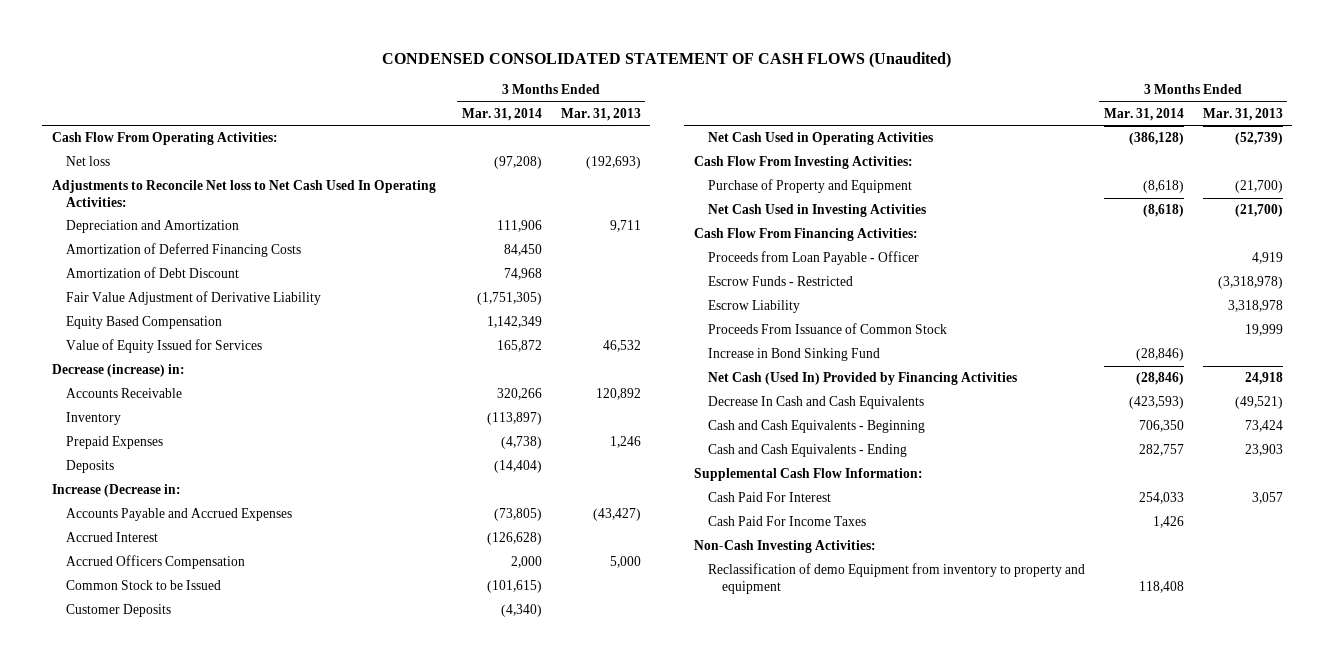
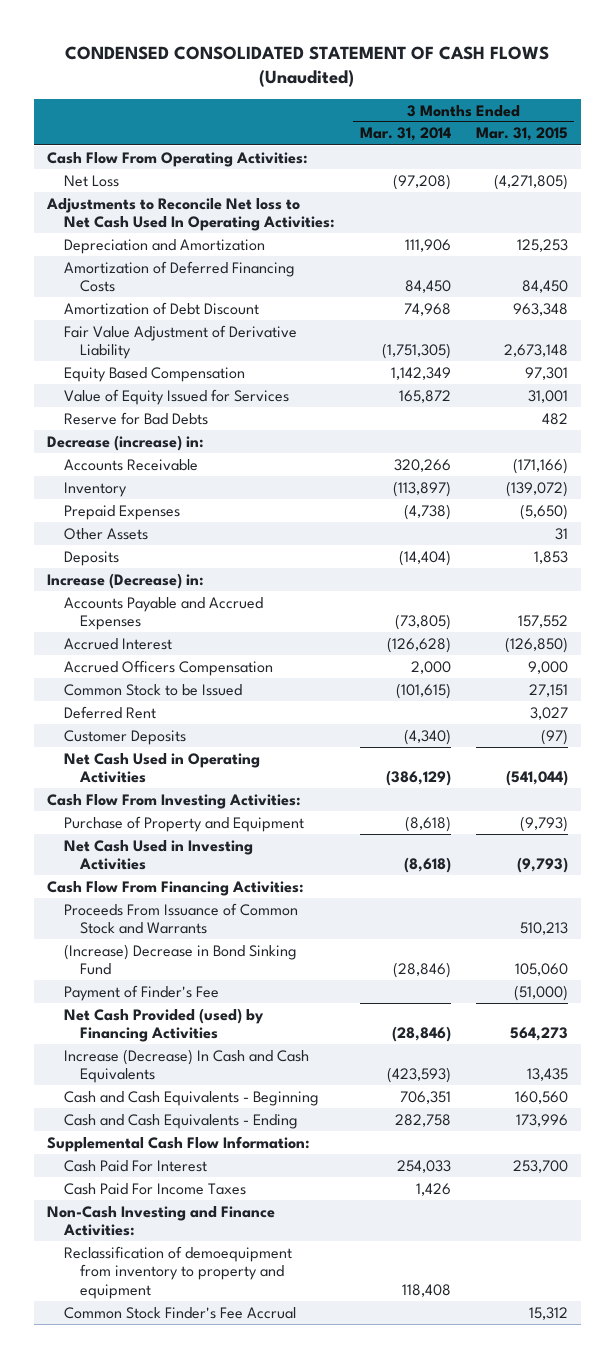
[560,107,641,121] Mar. 31, 2013 -> none
none -> [475,127,568,142] Mar. 31, 2015
[66,156,111,167] Net loss -> [63,174,119,187] Net Loss
none -> [63,411,208,425] Reserve for Bad Debts
none -> [63,527,148,540] Other Assets
[51,484,181,498] Increase (Decrease in: -> [46,572,204,589] Increase (Decrease) in:
none -> [63,705,156,719] Deferred Rent
[1128,132,1184,146] (386,128) -> [385,770,451,787] (386,129)
[708,251,920,266] Proceeds from Loan Payable - Officer -> none
[708,276,854,287] Escrow Funds - Restricted -> none
[708,300,801,314] Escrow Liability -> none
[708,323,948,335] Proceeds From Issuance of Common Stock -> [63,902,298,935] Proceeds From Issuance of Common Stock and Warrants
[708,348,881,362] Increase in Bond Sinking Fund -> [63,943,297,976] (Increase) Decrease in Bond Sinking Fund
none -> [63,984,219,1001] Payment of Finder's Fee
[708,372,1018,386] Net Cash (Used In) Provided by Financing Activities -> [63,1007,264,1043] Net Cash Provided (used) by Financing Activities
[708,396,925,410] Decrease In Cash and Cash Equivalents -> [63,1048,309,1084] Increase (Decrease) In Cash and Cash Equivalents
[1138,420,1184,433] 706,350 -> [399,1090,451,1104] 706,351
[1138,444,1184,457] 282,757 -> [394,1113,451,1127] 282,758
[693,540,876,554] Non-Cash Investing Activities: -> [46,1205,275,1237] Non-Cash Investing and Finance Activities:
[708,563,1086,594] Reclassification of demo Equipment from inventory to property and equipment -> [63,1245,292,1299] Reclassification of demoequipment from inventory to property and equipment
none -> [63,1306,296,1319] Common Stock Finder's Fee Accrual

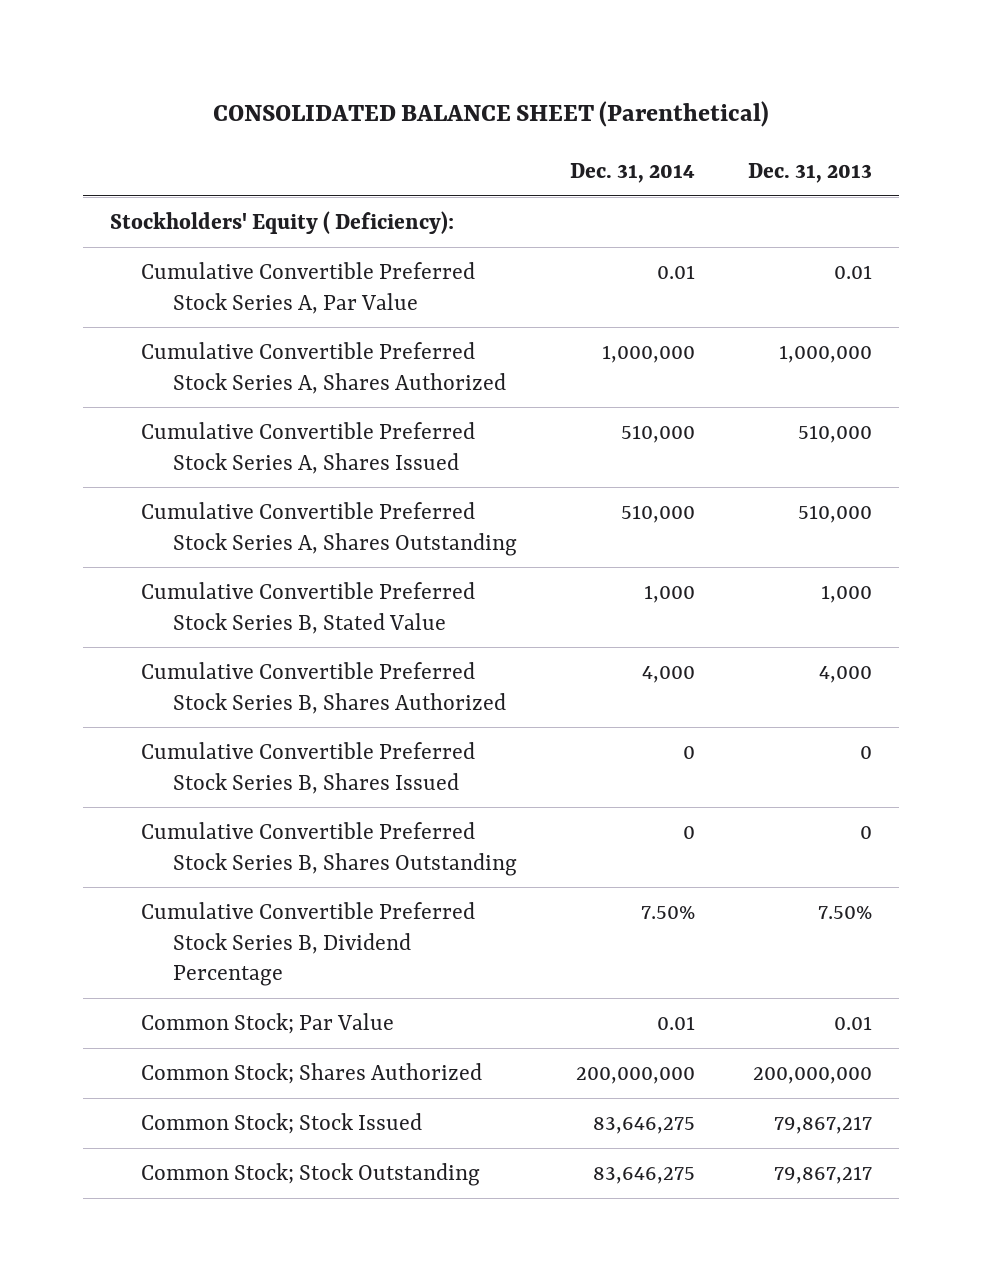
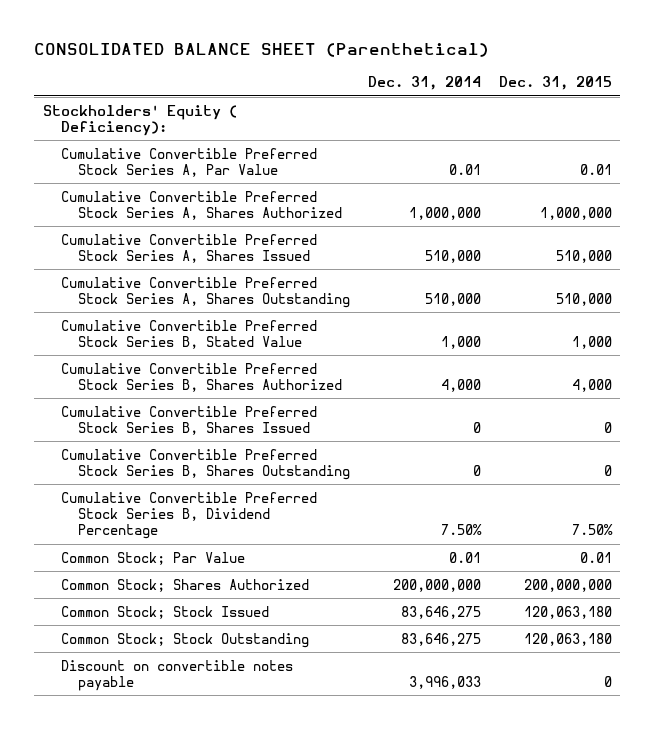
[748,162,873,183] Dec. 31, 2013 -> none
none -> [498,76,612,91] Dec. 31, 2015
none -> [60,659,293,692] Discount on convertible notes payable

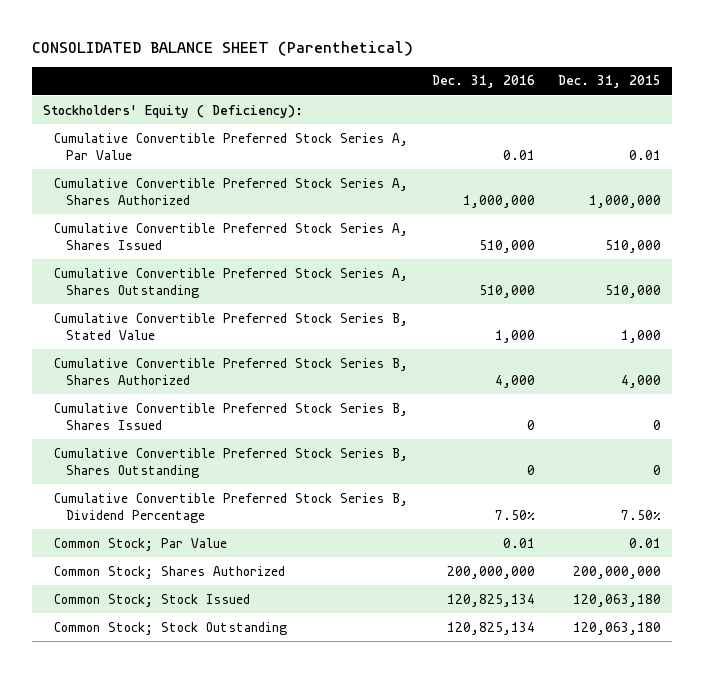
[367,76,481,91] Dec. 31, 2014 -> none
none -> [431,75,535,89] Dec. 31, 2016
[60,659,293,692] Discount on convertible notes payable -> none

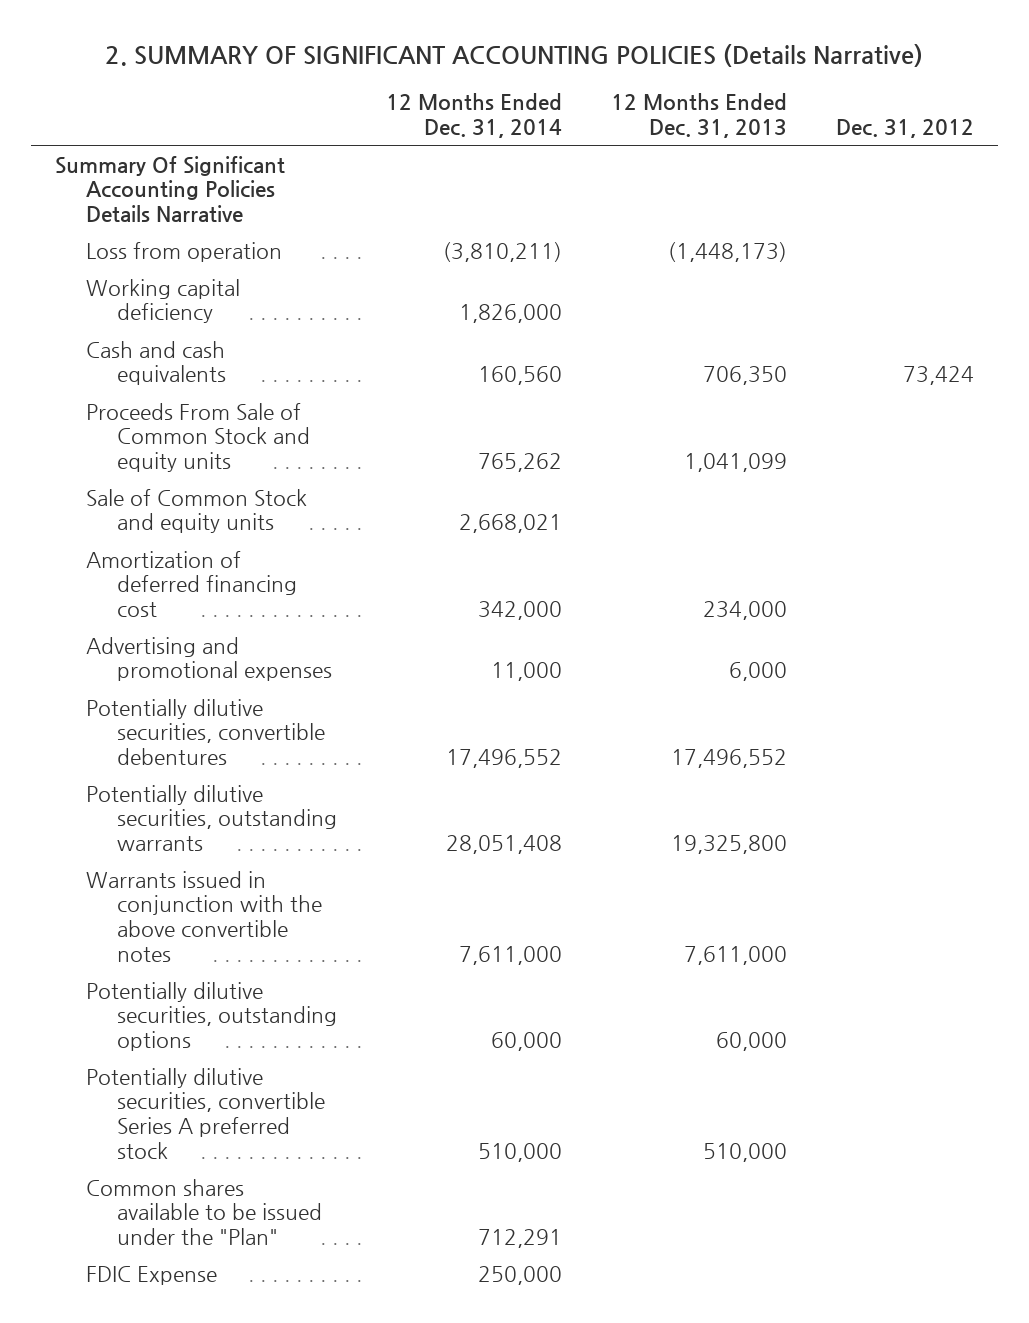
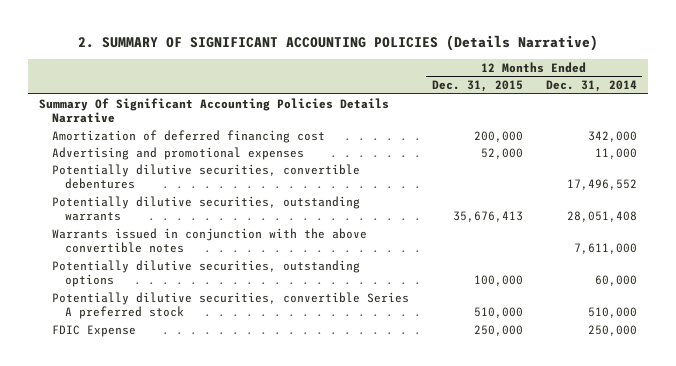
[610,92,787,138] 12 Months Ended Dec. 31, 2013 -> none
[835,118,974,138] Dec. 31, 2012 -> none
none -> [431,80,523,93] Dec. 31, 2015
[86,241,283,262] Loss from operation -> none
[86,278,241,324] Working capital deficiency -> none
[86,340,227,386] Cash and cash equivalents -> none
[86,402,311,473] Proceeds From Sale of Common Stock and equity units -> none
[86,488,308,534] Sale of Common Stock and equity units -> none
[86,1178,323,1246] Common shares available to be issued under the "Plan" -> none

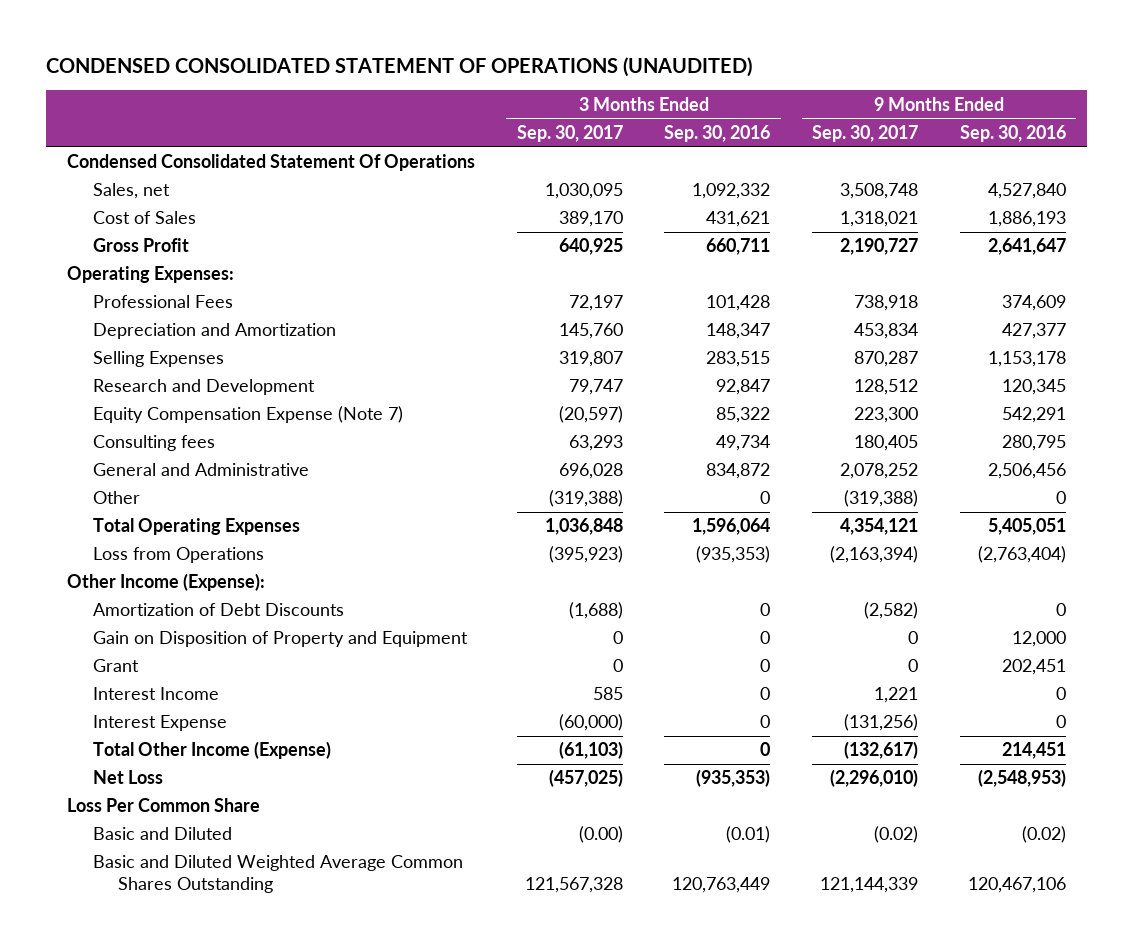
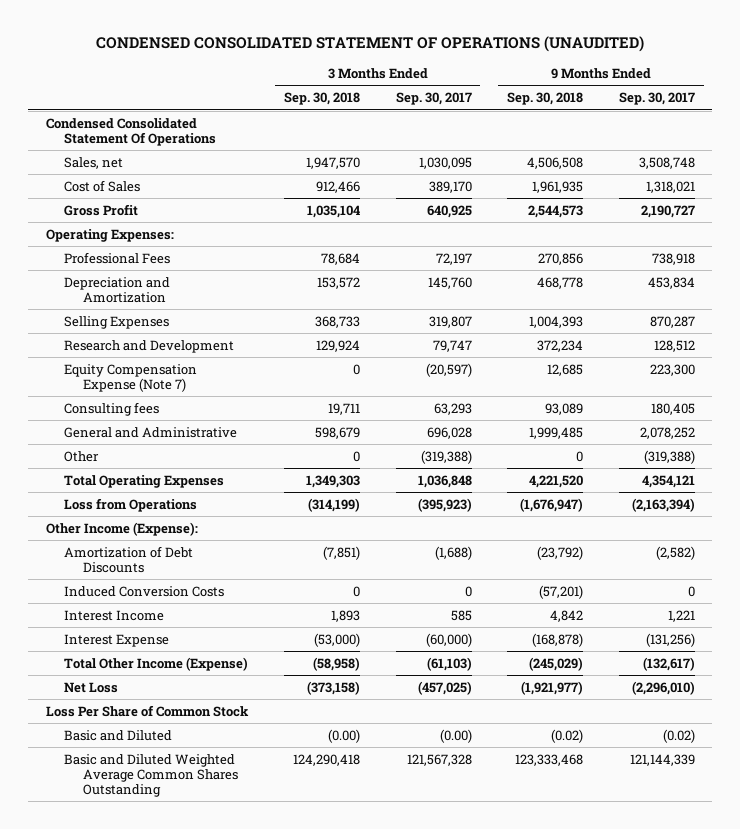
[664,124,771,142] Sep. 30, 2016 -> none
[959,124,1066,142] Sep. 30, 2016 -> none
none -> [284,92,361,106] Sep. 30, 2018
none -> [507,92,584,106] Sep. 30, 2018
[92,631,468,648] Gain on Disposition of Property and Equipment -> none
[92,659,139,673] Grant -> none
none -> [64,585,225,597] Induced Conversion Costs
[67,798,261,813] Loss Per Common Share -> [45,704,249,717] Loss Per Share of Common Stock

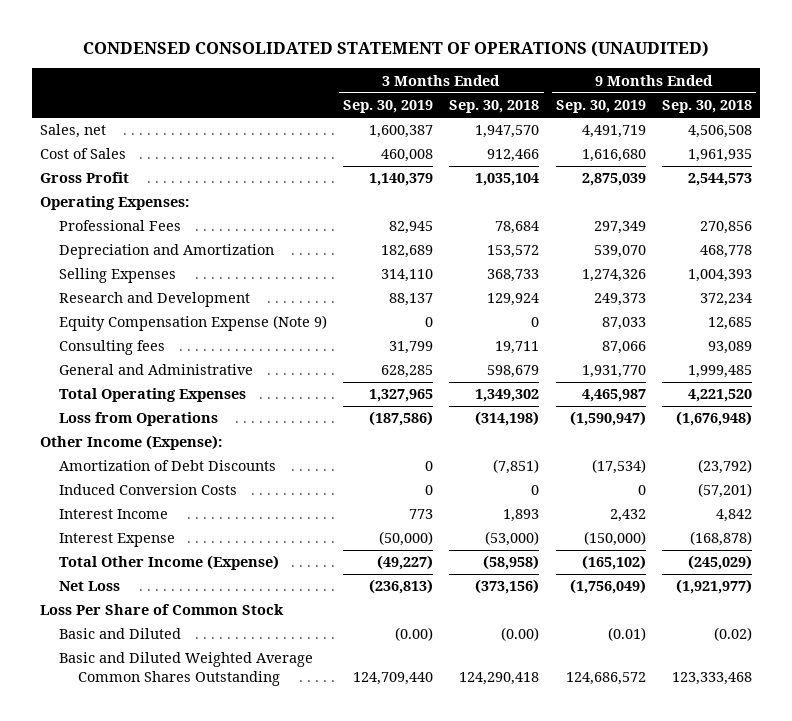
[395,92,472,106] Sep. 30, 2017 -> none
[618,92,695,106] Sep. 30, 2017 -> none
none -> [343,100,434,114] Sep. 30, 2019
none -> [555,100,646,114] Sep. 30, 2019
[45,117,217,146] Condensed Consolidated Statement Of Operations -> none
[64,363,198,392] Equity Compensation Expense (Note 7) -> [59,315,328,332] Equity Compensation Expense (Note 9)
[64,450,100,462] Other -> none
[306,474,361,488] 1,349,303 -> [475,389,540,403] 1,349,302
[308,497,361,512] (314,199) -> [475,411,540,427] (314,198)
[520,497,584,512] (1,676,947) -> [675,411,752,427] (1,676,948)
[307,680,361,695] (373,158) -> [475,579,540,595] (373,156)

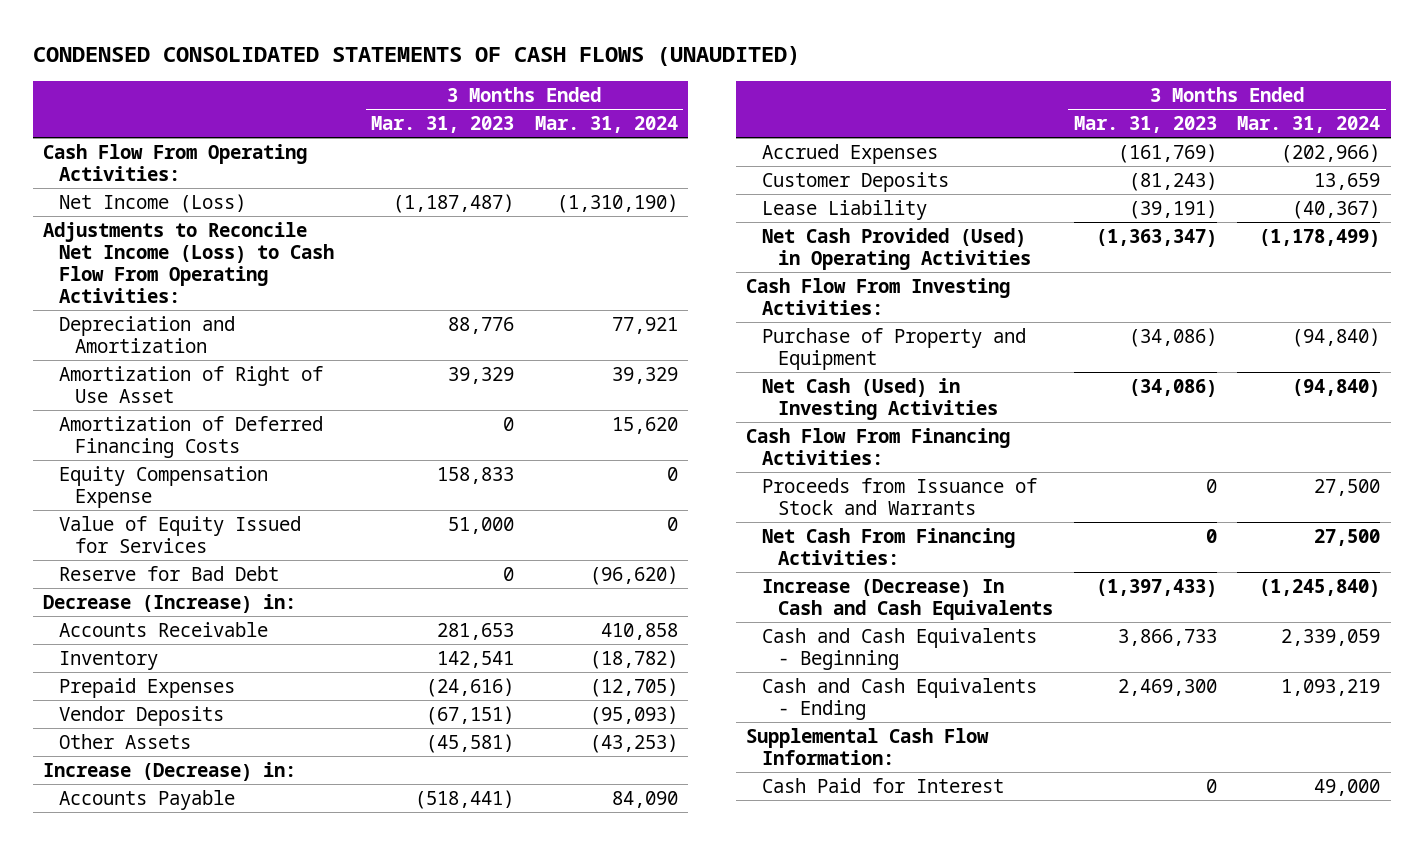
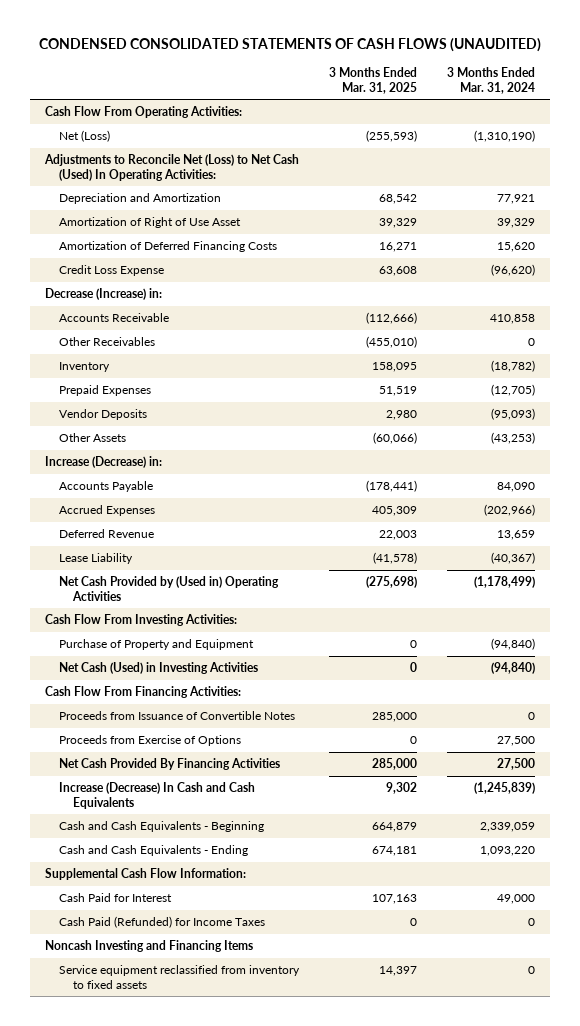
[370,116,514,134] Mar. 31, 2023 -> none
none -> [329,67,418,94] 3 Months Ended Mar. 31, 2025
[59,193,247,213] Net Income (Loss) -> [59,130,111,143] Net (Loss)
[43,221,335,303] Adjustments to Reconcile Net Income (Loss) to Cash Flow From Operating Activities: -> [44,154,300,181] Adjustments to Reconcile Net (Loss) to Net Cash (Used) In Operating Activities:
[59,465,269,508] Equity Compensation Expense -> none
[59,515,302,553] Value of Equity Issued for Services -> none
[59,565,280,581] Reserve for Bad Debt -> [59,265,165,277] Credit Loss Expense
none -> [59,337,156,347] Other Receivables
[761,171,949,192] Customer Deposits -> [59,529,155,539] Deferred Revenue
[761,227,1031,270] Net Cash Provided (Used) in Operating Activities -> [59,576,280,601] Net Cash Provided by (Used in) Operating Activities
none -> [59,711,296,721] Proceeds from Issuance of Convertible Notes
[761,477,1037,515] Proceeds from Issuance of Stock and Warrants -> [59,735,242,747] Proceeds from Exercise of Options
[761,527,1015,565] Net Cash From Financing Activities: -> [59,758,281,771] Net Cash Provided By Financing Activities
[1259,578,1381,597] (1,245,840) -> [474,782,536,795] (1,245,839)
[1281,678,1381,696] 1,093,219 -> [480,846,536,857] 1,093,220
none -> [59,916,266,929] Cash Paid (Refunded) for Income Taxes
none -> [45,940,254,953] Noncash Investing and Financing Items
none -> [59,965,301,989] Service equipment reclassified from inventory to fixed assets

